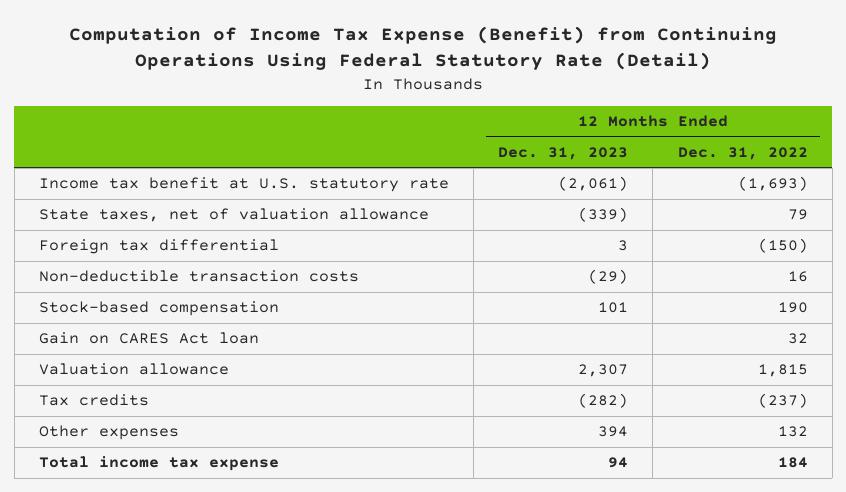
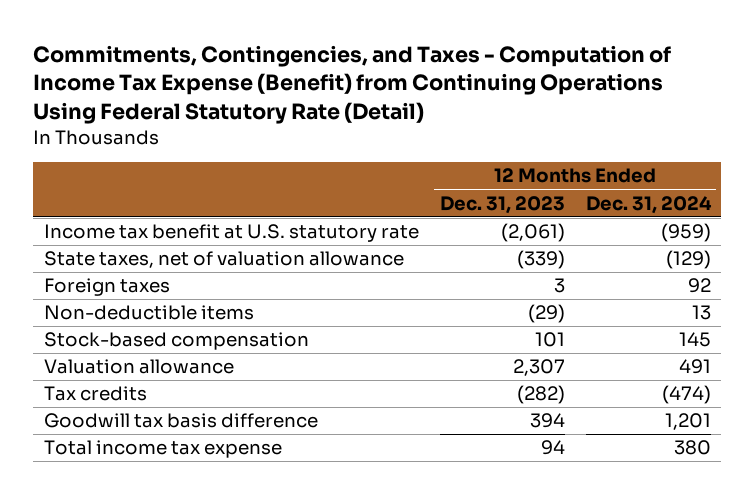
[69,26,778,71] Computation of Income Tax Expense (Benefit) from Continuing Operations Using Federal Statutory Rate (Detail) -> [33,44,672,124] Commitments, Contingencies, and Taxes - Computation of Income Tax Expense (Benefit) from Continuing Operations Using Federal Statutory Rate (Detail)
[677,146,808,160] Dec. 31, 2022 -> none
none -> [585,195,712,214] Dec. 31, 2024
[38,239,279,255] Foreign tax differential -> [43,278,170,297] Foreign taxes
[38,270,359,283] Non-deductible transaction costs -> [43,305,254,321] Non-deductible items
[38,332,259,345] Gain on CARES Act loan -> none
[38,425,179,441] Other expenses -> [43,413,318,429] Goodwill tax basis difference

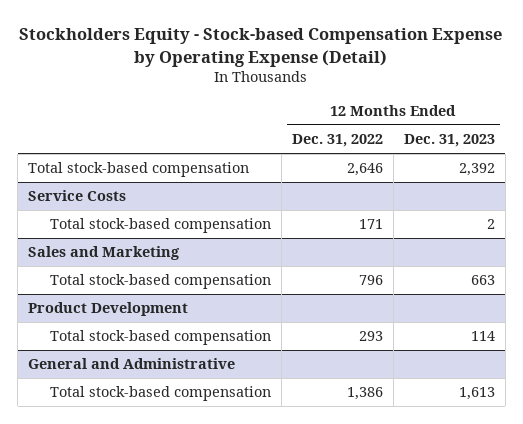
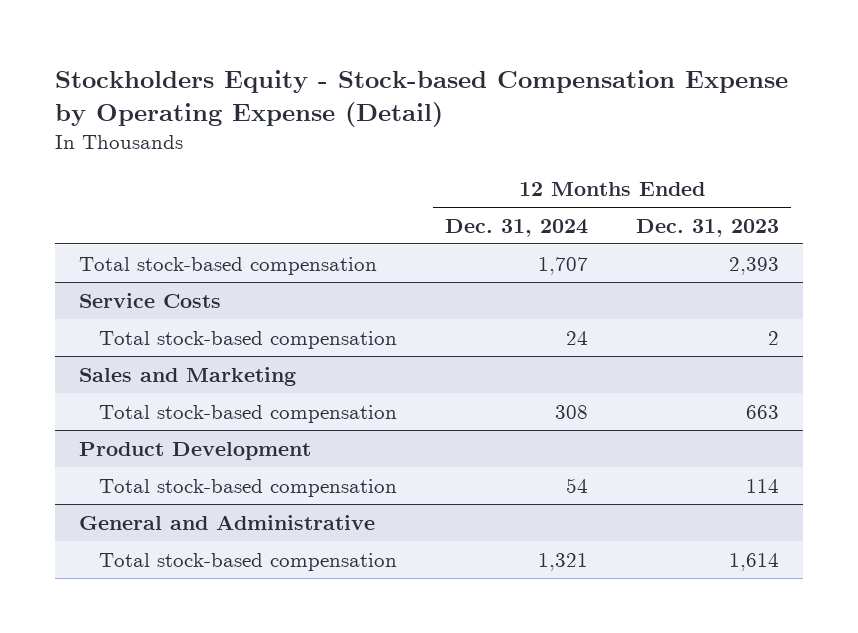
[291,134,383,148] Dec. 31, 2022 -> none
none -> [444,218,588,237] Dec. 31, 2024
[458,163,495,177] 2,392 -> [728,256,779,275] 2,393
[458,387,495,401] 1,613 -> [728,552,779,571] 1,614

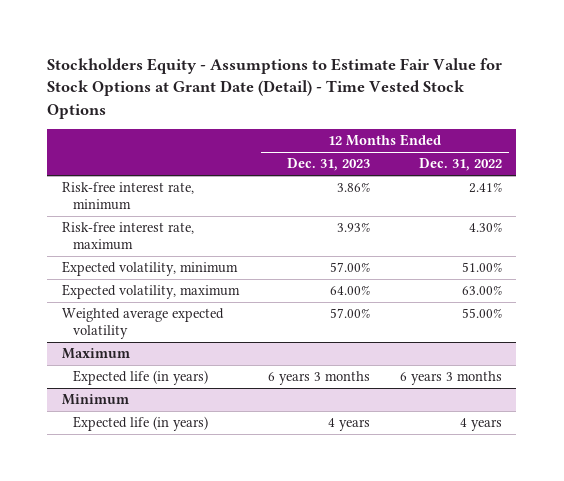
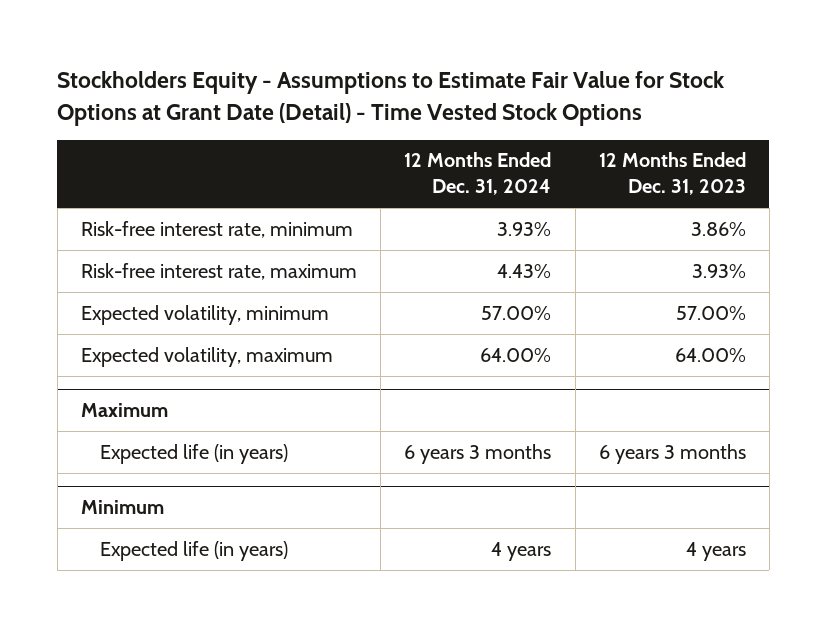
[418,158,502,172] Dec. 31, 2022 -> none
none -> [404,152,552,196] 12 Months Ended Dec. 31, 2024
[61,308,224,340] Weighted average expected volatility -> none

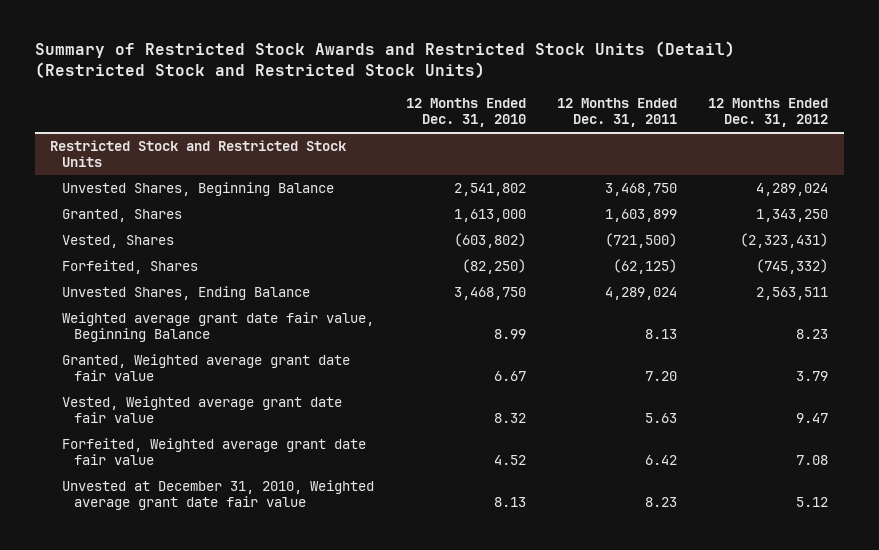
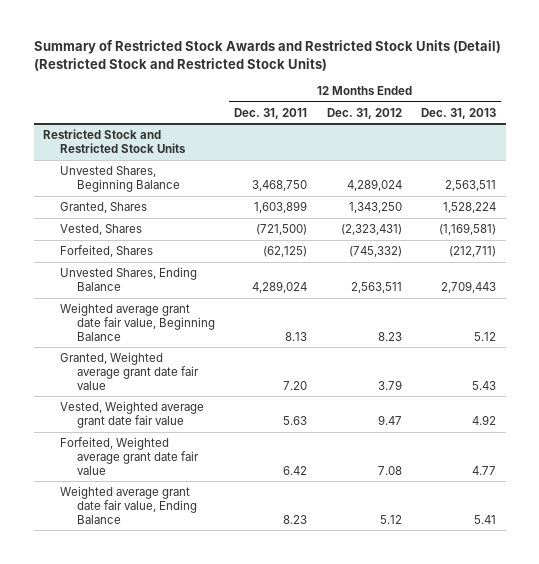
[405,97,526,128] 12 Months Ended Dec. 31, 2010 -> none
none -> [421,107,497,119] Dec. 31, 2013
[62,479,375,511] Unvested at December 31, 2010, Weighted average grant date fair value -> [60,485,197,524] Weighted average grant date fair value, Ending Balance

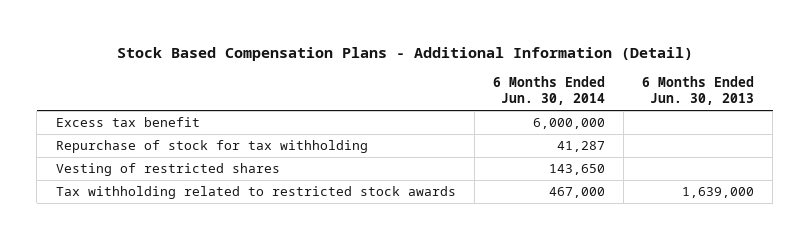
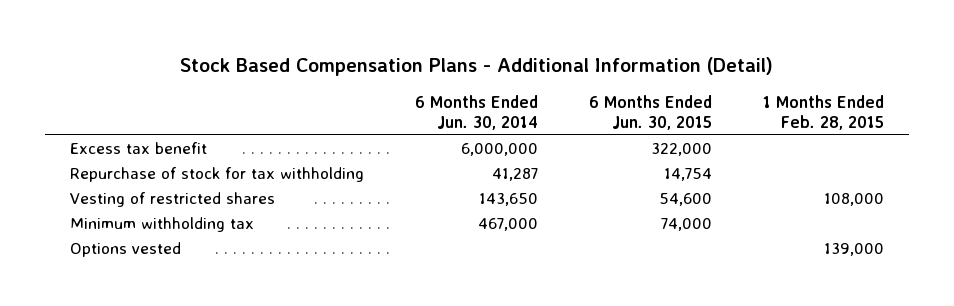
[642,76,755,106] 6 Months Ended Jun. 30, 2013 -> none
none -> [588,94,712,131] 6 Months Ended Jun. 30, 2015
none -> [762,94,884,131] 1 Months Ended Feb. 28, 2015
[55,186,456,200] Tax withholding related to restricted stock awards -> [70,217,255,233] Minimum withholding tax
none -> [70,242,182,258] Options vested

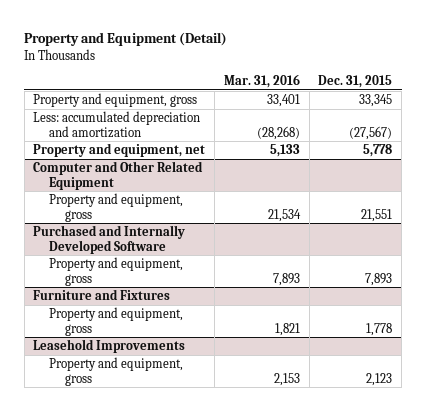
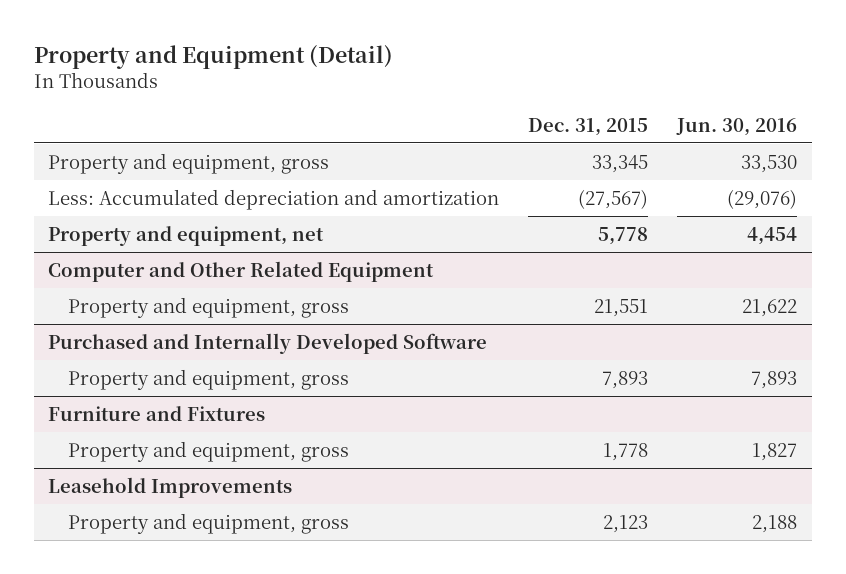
[223,74,300,89] Mar. 31, 2016 -> none
none -> [676,117,798,136] Jun. 30, 2016
[33,110,201,138] Less: accumulated depreciation and amortization -> [48,188,500,210] Less: Accumulated depreciation and amortization

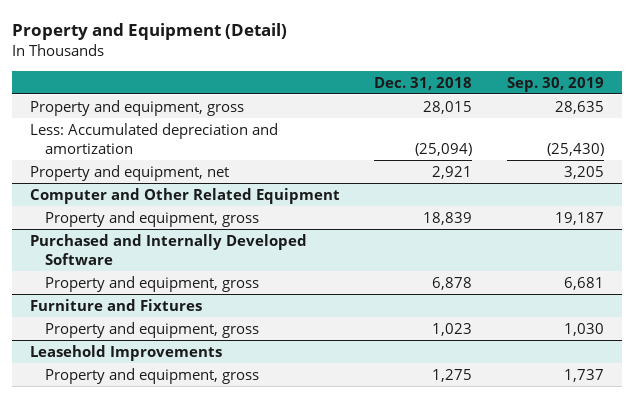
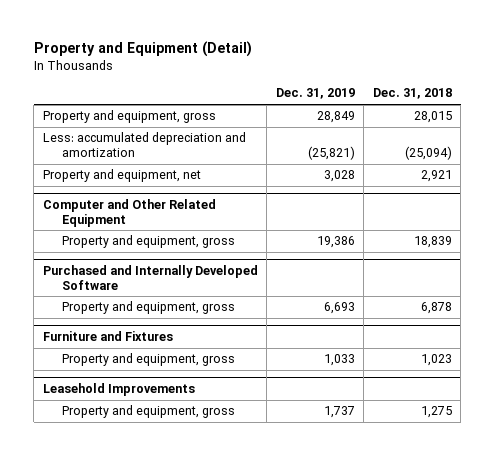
[507,76,605,92] Sep. 30, 2019 -> none
none -> [275,88,355,100] Dec. 31, 2019
[29,122,278,154] Less: Accumulated depreciation and amortization -> [42,132,246,158] Less: accumulated depreciation and amortization

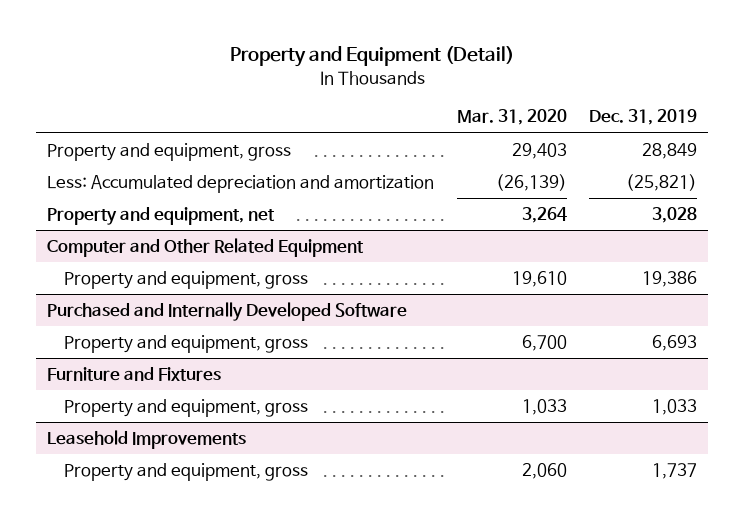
[372,88,452,100] Dec. 31, 2018 -> none
none -> [456,109,567,126] Mar. 31, 2020
[42,132,246,158] Less: accumulated depreciation and amortization -> [46,175,434,194] Less: Accumulated depreciation and amortization

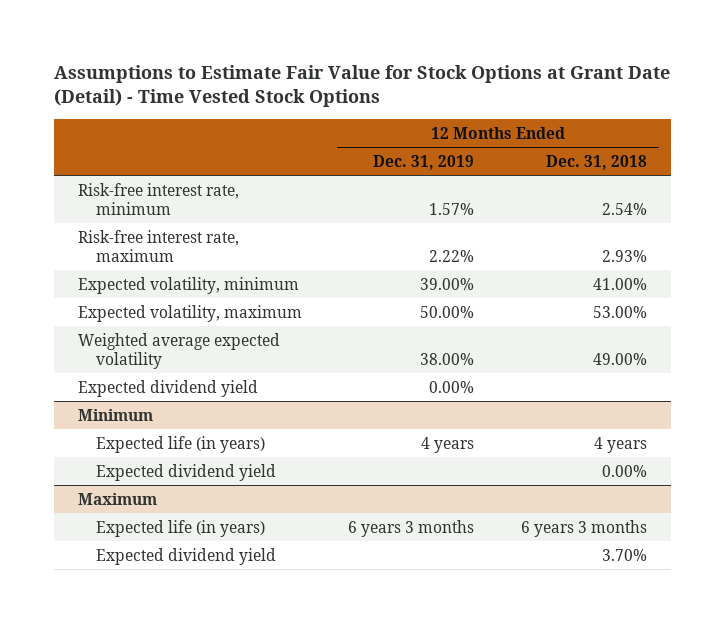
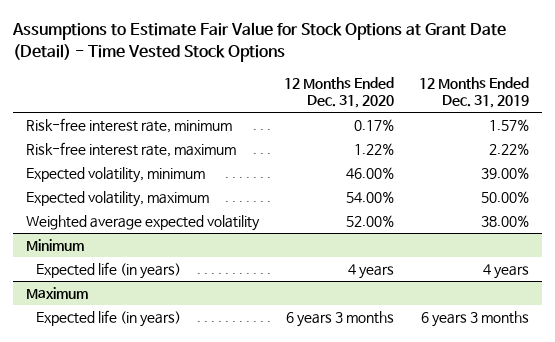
[546,154,648,170] Dec. 31, 2018 -> none
none -> [284,76,395,109] 12 Months Ended Dec. 31, 2020
[77,379,258,397] Expected dividend yield -> none
[96,463,277,481] Expected dividend yield -> none
[96,547,277,565] Expected dividend yield -> none

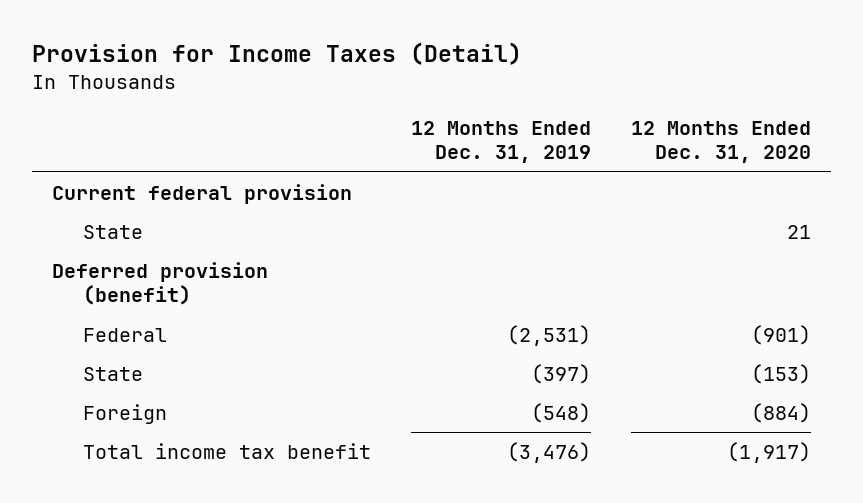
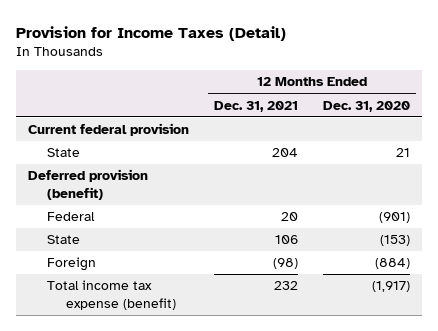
[410,121,591,164] 12 Months Ended Dec. 31, 2019 -> none
none -> [213,100,298,112] Dec. 31, 2021
[82,442,371,459] Total income tax benefit -> [47,280,177,310] Total income tax expense (benefit)

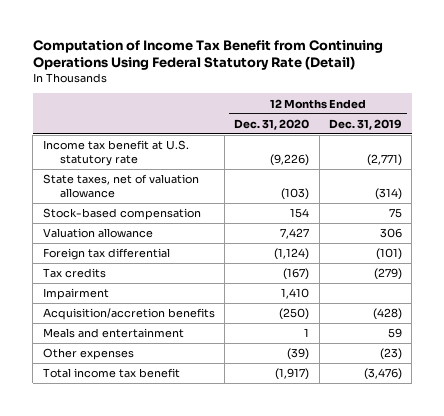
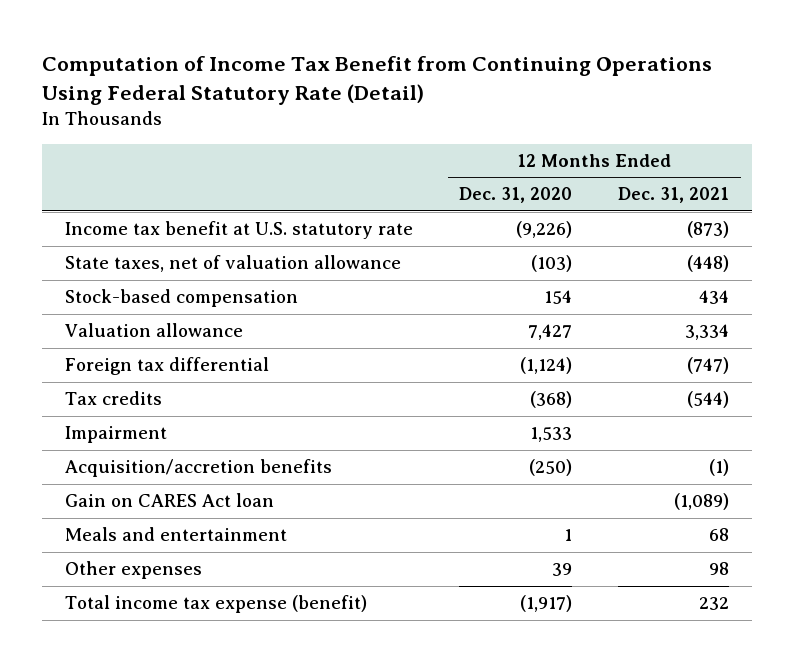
[328,118,402,130] Dec. 31, 2019 -> none
none -> [618,187,730,204] Dec. 31, 2021
[283,268,310,281] (167) -> [530,391,573,409] (368)
[281,288,310,300] 1,410 -> [530,427,573,443] 1,533
none -> [65,493,275,508] Gain on CARES Act loan
[287,348,310,361] (39) -> [552,563,573,577] 39
[42,368,180,379] Total income tax benefit -> [65,595,368,614] Total income tax expense (benefit)

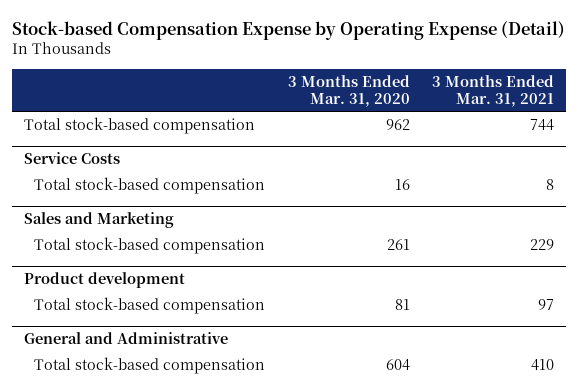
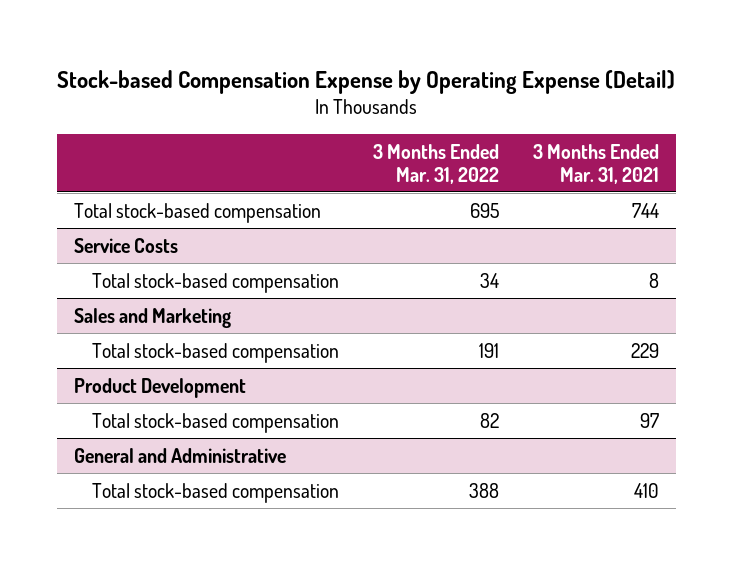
[287,75,410,107] 3 Months Ended Mar. 31, 2020 -> none
none -> [372,143,499,184] 3 Months Ended Mar. 31, 2022
[23,272,185,289] Product development -> [74,377,247,398] Product Development

